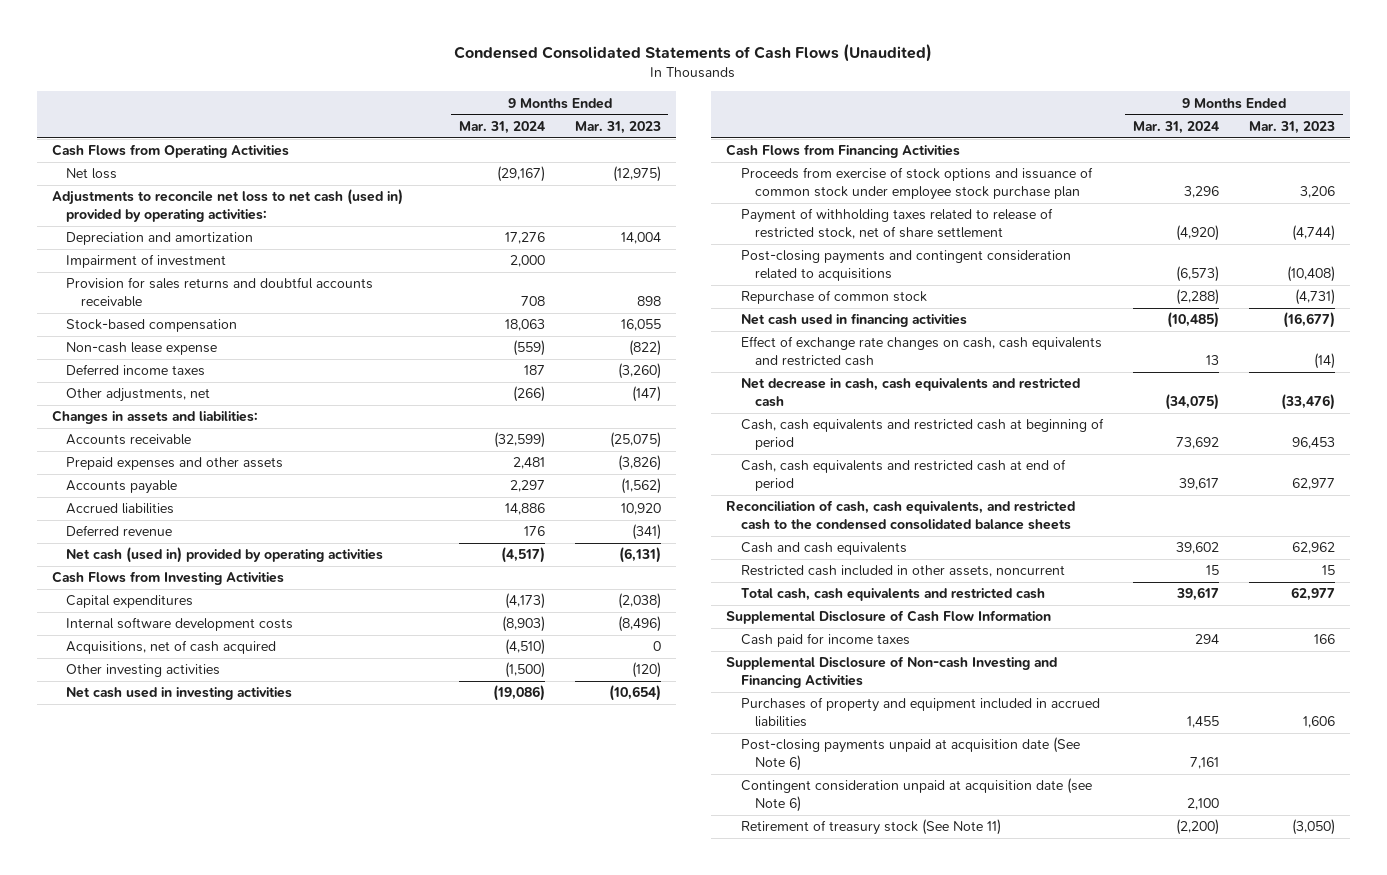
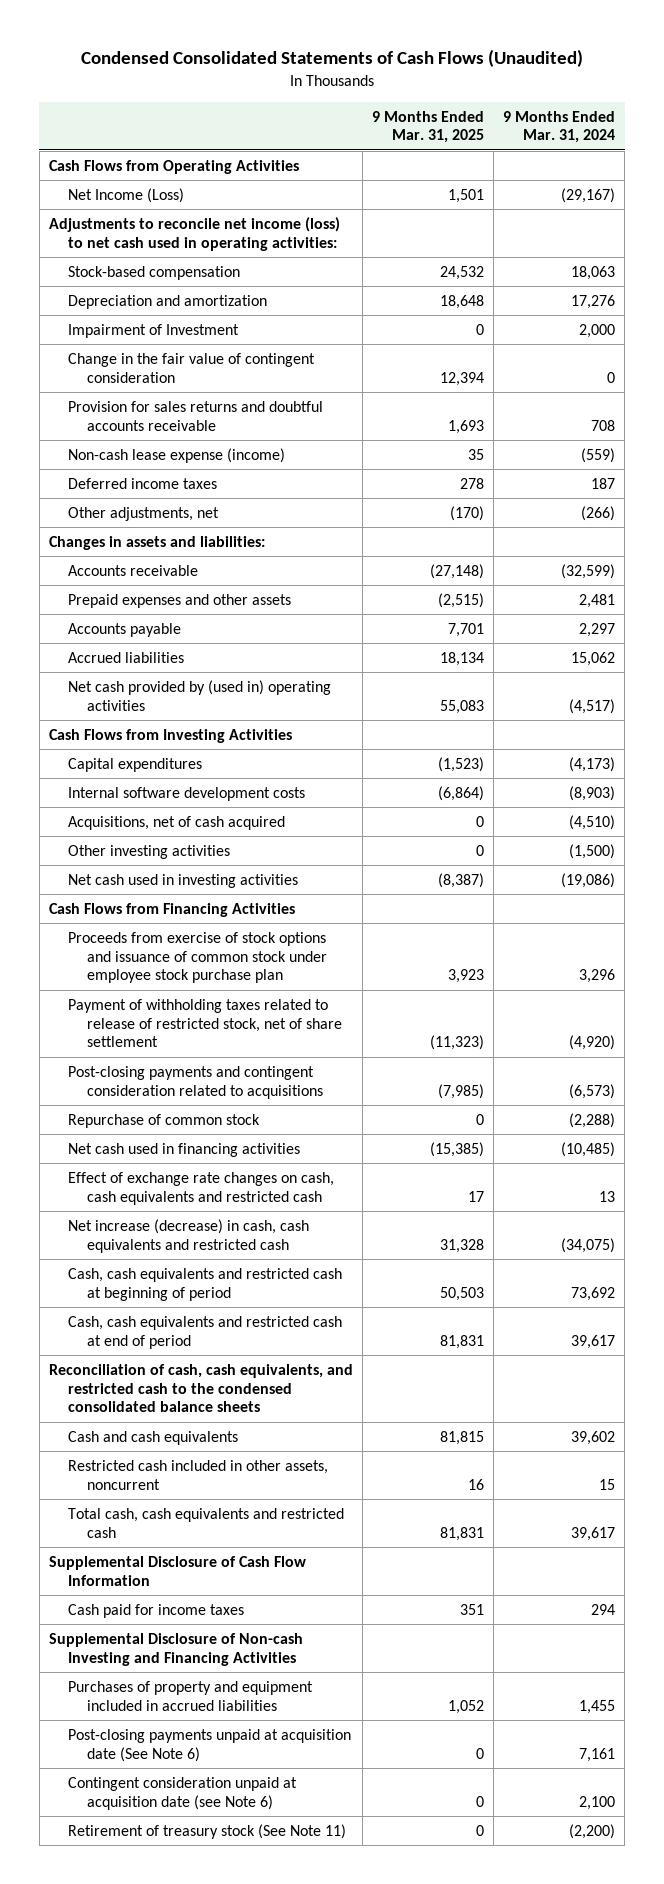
[574,120,661,134] Mar. 31, 2023 -> none
none -> [371,110,484,144] 9 Months Ended Mar. 31, 2025
[66,168,118,180] Net loss -> [68,187,185,203] Net Income (Loss)
[51,189,403,222] Adjustments to reconcile net loss to net cash (used in) provided by operating activities: -> [48,216,340,251] Adjustments to reconcile net income (loss) to net cash used in operating activities:
[66,319,238,333] Stock-based compensation -> [68,265,241,280] Stock-based compensation
[66,254,227,269] Impairment of investment -> [68,323,240,338] Impairment of Investment
none -> [68,352,316,383] Change in the fair value of contingent consideration
[66,342,218,356] Non-cash lease expense -> [68,447,286,463] Non-cash lease expense (income)
[66,525,173,537] Deferred revenue -> none
[504,503,545,516] 14,886 -> [571,651,616,666] 15,062
[66,547,384,564] Net cash (used in) provided by operating activities -> [68,679,332,711] Net cash provided by (used in) operating activities
[740,378,1080,407] Net decrease in cash, cash equivalents and restricted cash -> [68,1218,310,1253] Net increase (decrease) in cash, cash equivalents and restricted cash

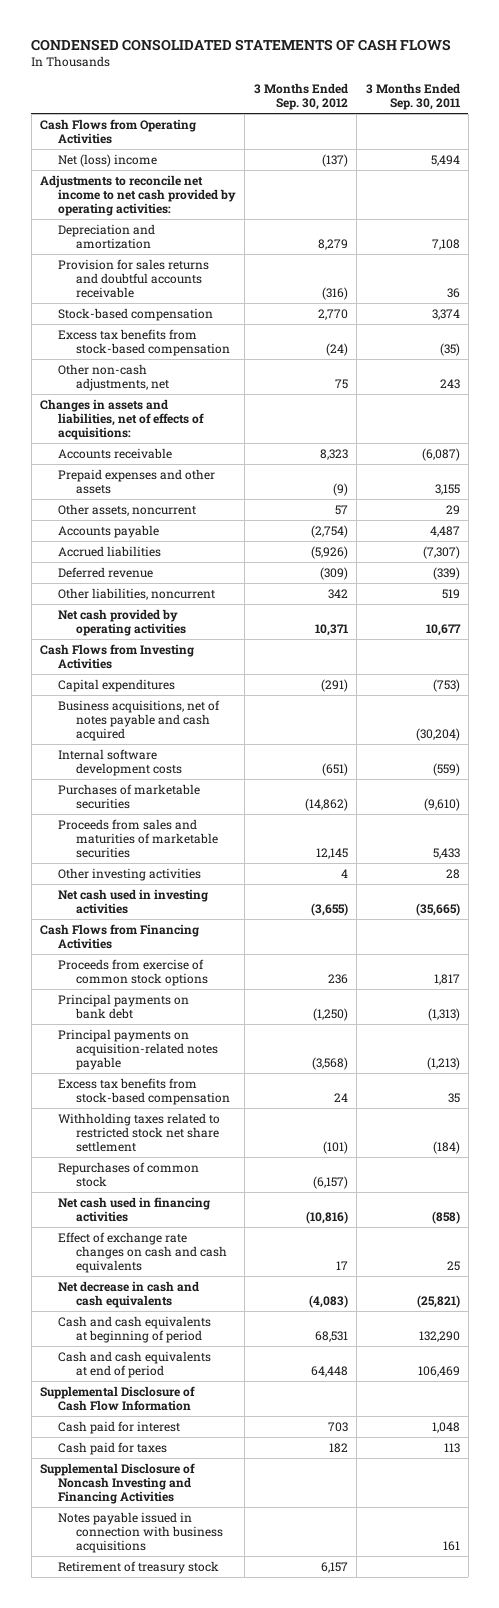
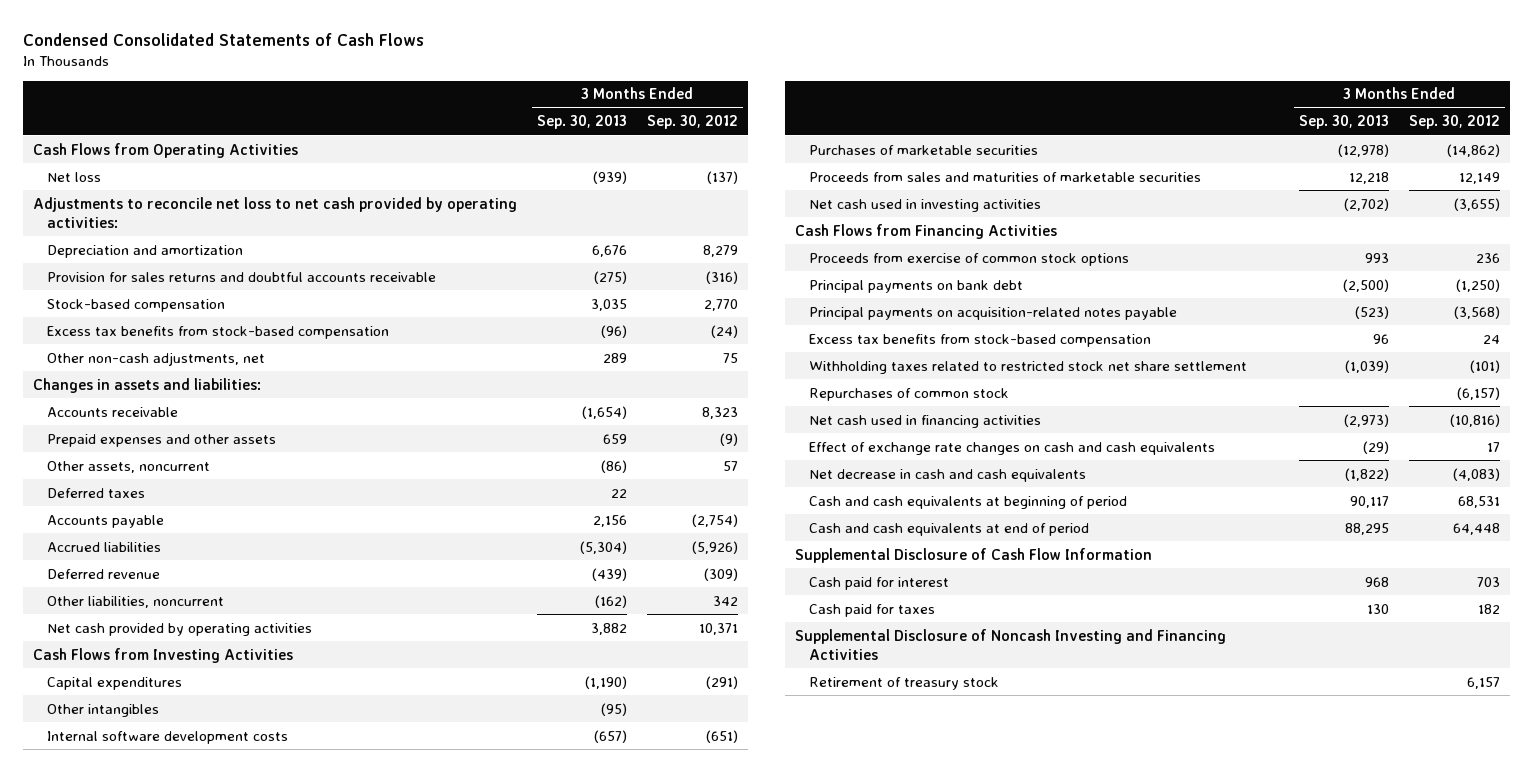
[31,38,452,51] CONDENSED CONSOLIDATED STATEMENTS OF CASH FLOWS -> [22,32,424,46] Condensed Consolidated Statements of Cash Flows
[365,82,460,110] 3 Months Ended Sep. 30, 2011 -> none
none -> [536,115,627,130] Sep. 30, 2013
[57,153,157,167] Net (loss) income -> [46,171,101,182] Net loss
[39,174,236,217] Adjustments to reconcile net income to net cash provided by operating activities: -> [32,196,517,228] Adjustments to reconcile net loss to net cash provided by operating activities:
[39,398,204,441] Changes in assets and liabilities, net of effects of acquisitions: -> [32,377,261,393] Changes in assets and liabilities:
none -> [46,487,145,498] Deferred taxes
[57,699,220,742] Business acquisitions, net of notes payable and cash acquired -> none
none -> [46,703,159,717] Other intangibles
[57,867,201,881] Other investing activities -> none
[315,848,348,860] 12,145 -> [1458,171,1500,184] 12,149
[57,1511,223,1554] Notes payable issued in connection with business acquisitions -> none

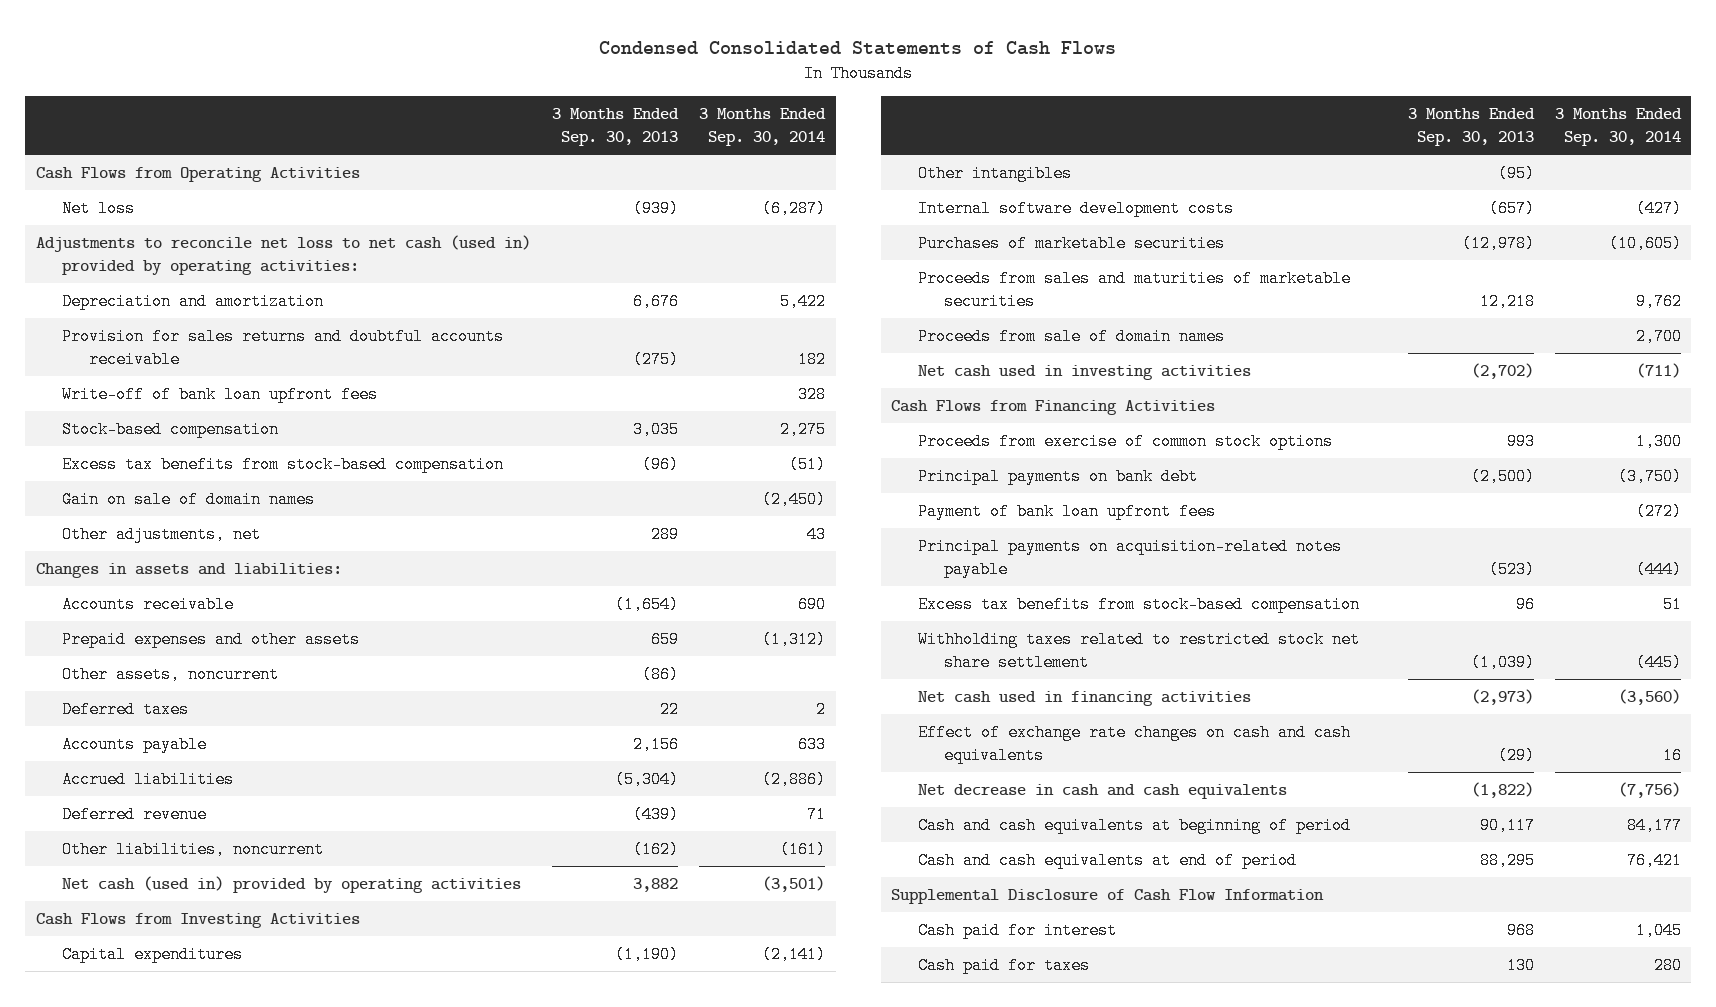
[646,115,738,130] Sep. 30, 2012 -> none
none -> [699,108,827,146] 3 Months Ended Sep. 30, 2014
[32,196,517,228] Adjustments to reconcile net loss to net cash provided by operating activities: -> [35,235,531,275] Adjustments to reconcile net loss to net cash (used in) provided by operating activities:
none -> [62,386,379,404] Write-off of bank loan upfront fees
none -> [62,491,316,509] Gain on sale of domain names
[46,351,265,366] Other non-cash adjustments, net -> [62,526,262,544] Other adjustments, net
[46,622,312,636] Net cash provided by operating activities -> [62,876,522,894] Net cash (used in) provided by operating activities
none -> [917,328,1225,346] Proceeds from sale of domain names
none -> [917,503,1216,521] Payment of bank loan upfront fees
[808,387,1009,401] Repurchases of common stock -> none
[794,628,1226,660] Supplemental Disclosure of Noncash Investing and Financing Activities -> none
[808,676,999,690] Retirement of treasury stock -> none

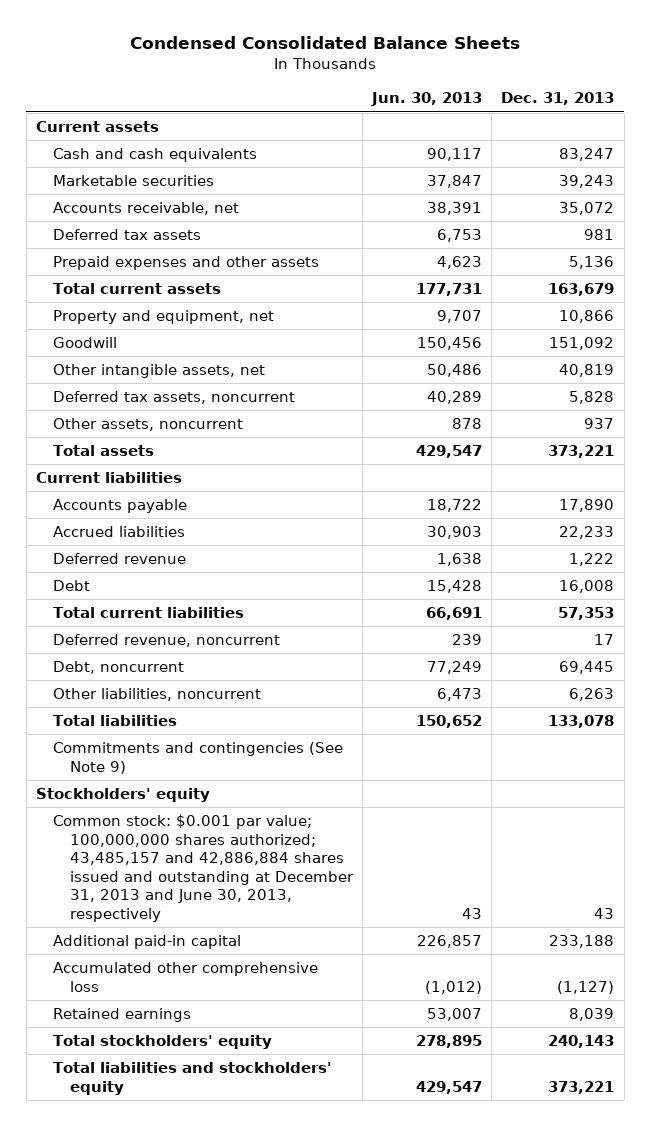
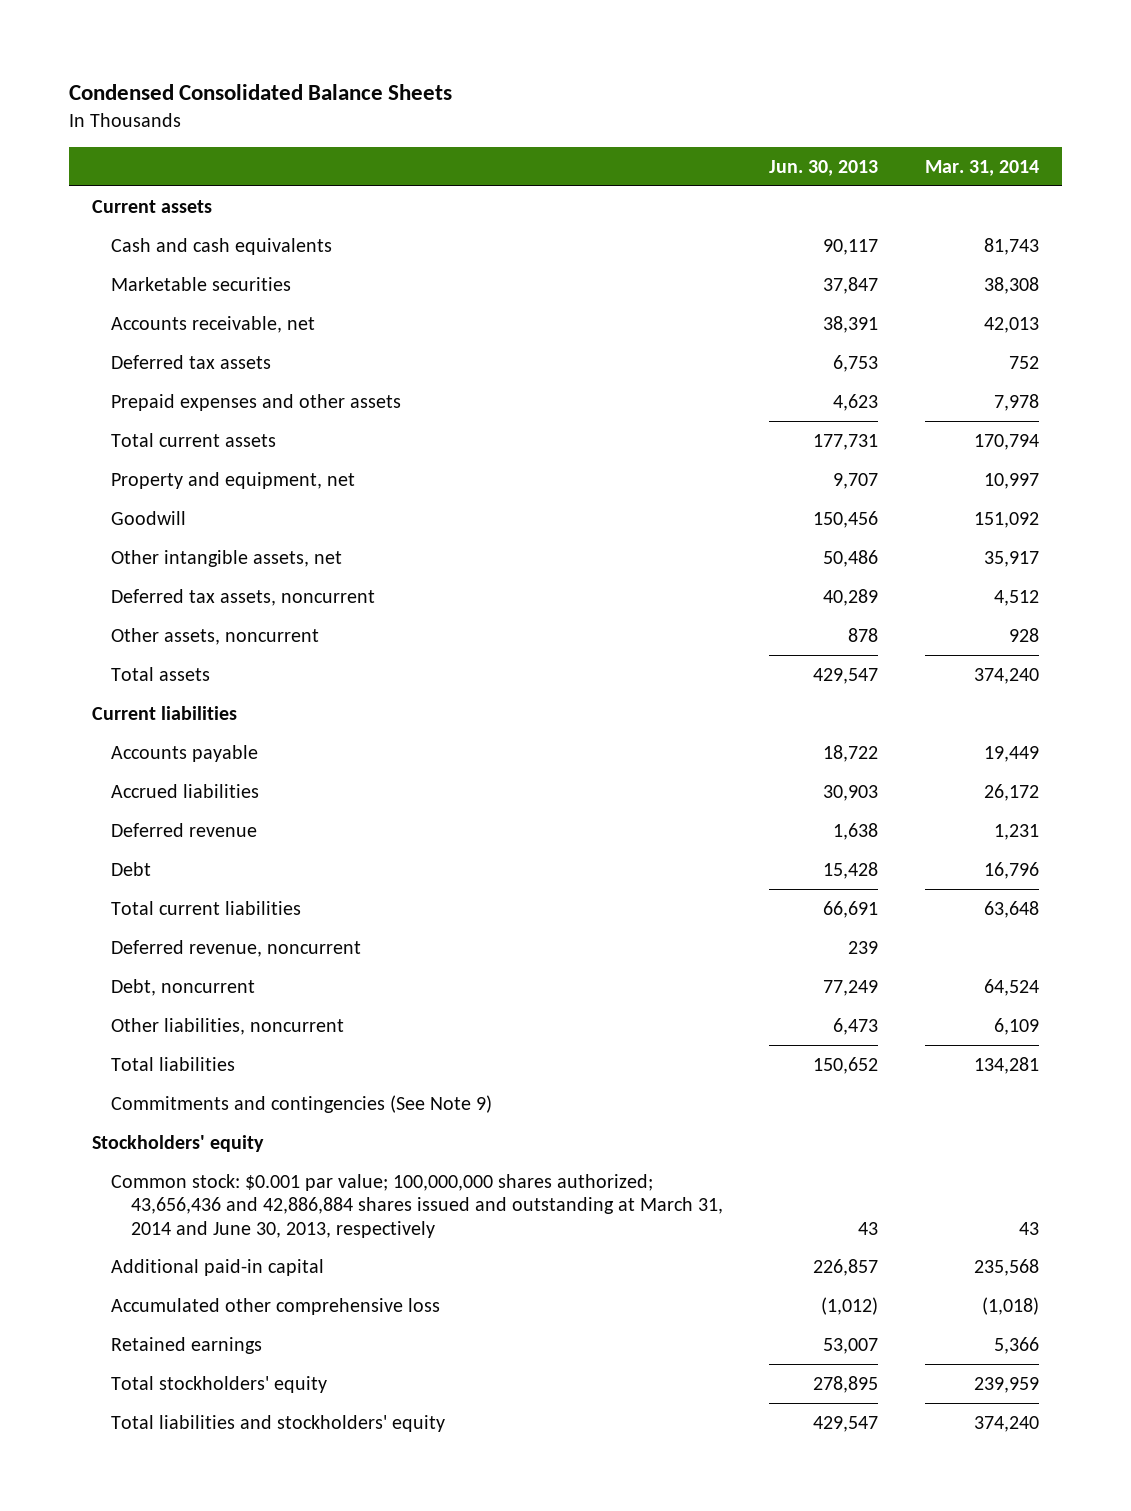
[501,92,615,106] Dec. 31, 2013 -> none
none -> [925,159,1040,176] Mar. 31, 2014
[52,814,354,923] Common stock: $0.001 par value; 100,000,000 shares authorized; 43,485,157 and 42,886,884 shares issued and outstanding at December 31, 2013 and June 30, 2013, respectively -> [111,1173,723,1238] Common stock: $0.001 par value; 100,000,000 shares authorized; 43,656,436 and 42,886,884 shares issued and outstanding at March 31, 2014 and June 30, 2013, respectively

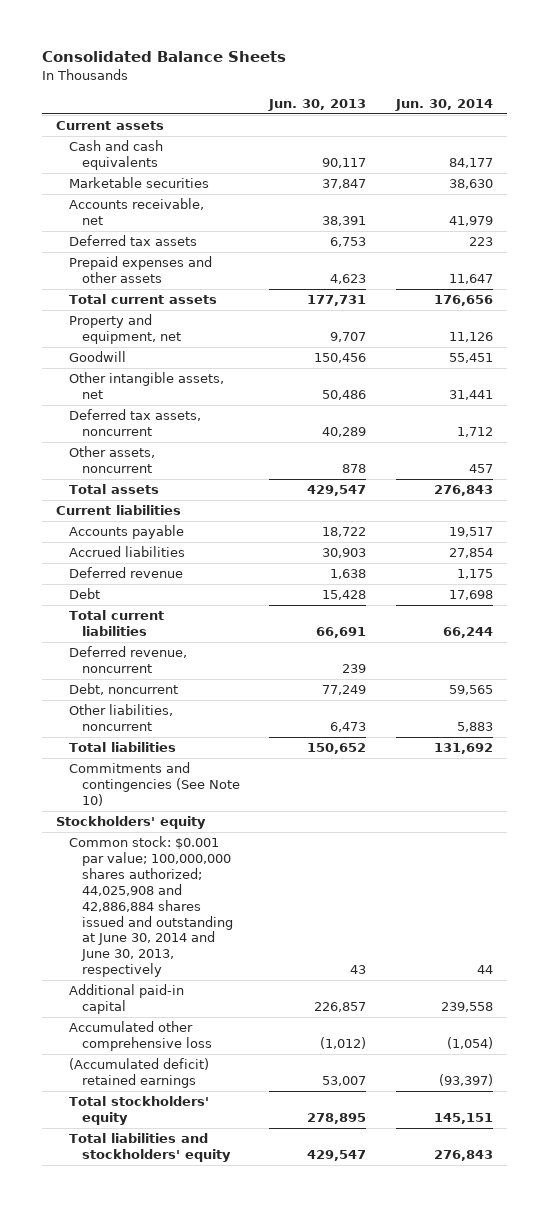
[68,83,452,100] Condensed Consolidated Balance Sheets -> [41,50,286,62] Consolidated Balance Sheets
[925,159,1040,176] Mar. 31, 2014 -> none
none -> [394,98,493,111] Jun. 30, 2014
[111,1094,493,1113] Commitments and contingencies (See Note 9) -> [69,762,241,807] Commitments and contingencies (See Note 10)
[111,1173,723,1238] Common stock: $0.001 par value; 100,000,000 shares authorized; 43,656,436 and 42,886,884 shares issued and outstanding at March 31, 2014 and June 30, 2013, respectively -> [69,836,234,978] Common stock: $0.001 par value; 100,000,000 shares authorized; 44,025,908 and 42,886,884 shares issued and outstanding at June 30, 2014 and June 30, 2013, respectively
[111,1336,263,1354] Retained earnings -> [69,1058,210,1089] (Accumulated deficit) retained earnings

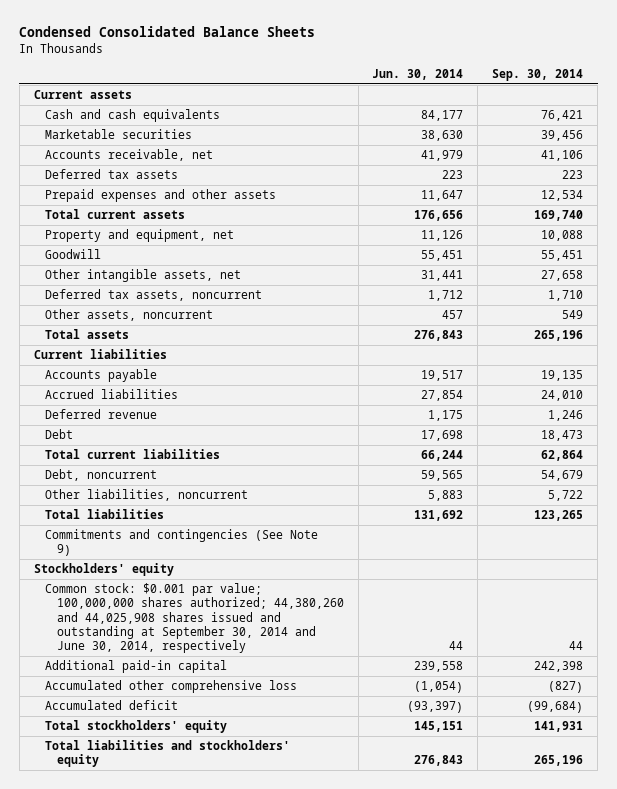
[41,50,286,62] Consolidated Balance Sheets -> [19,26,316,38] Condensed Consolidated Balance Sheets
[268,98,367,111] Jun. 30, 2013 -> none
none -> [492,68,584,81] Sep. 30, 2014
[69,646,188,674] Deferred revenue, noncurrent -> none
[69,762,241,807] Commitments and contingencies (See Note 10) -> [45,528,319,557] Commitments and contingencies (See Note 9)
[69,836,234,978] Common stock: $0.001 par value; 100,000,000 shares authorized; 44,025,908 and 42,886,884 shares issued and outstanding at June 30, 2014 and June 30, 2013, respectively -> [45,582,344,654] Common stock: $0.001 par value; 100,000,000 shares authorized; 44,380,260 and 44,025,908 shares issued and outstanding at September 30, 2014 and June 30, 2014, respectively
[69,1058,210,1089] (Accumulated deficit) retained earnings -> [45,699,179,710] Accumulated deficit

